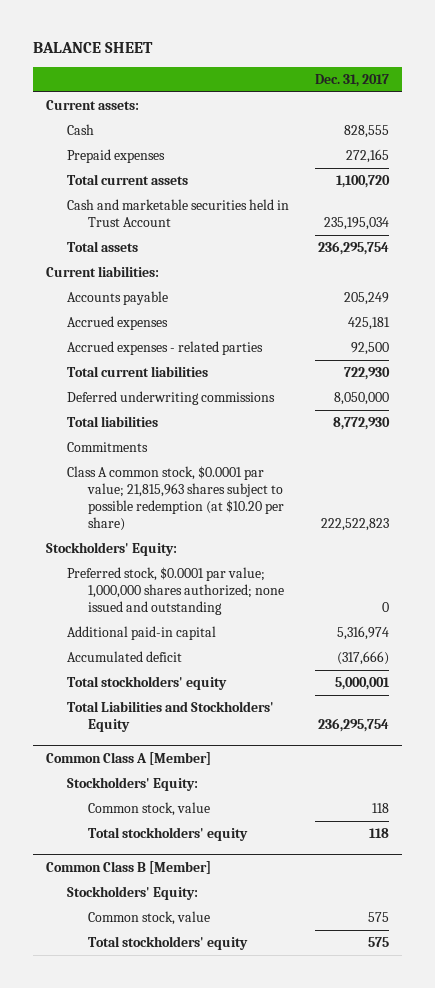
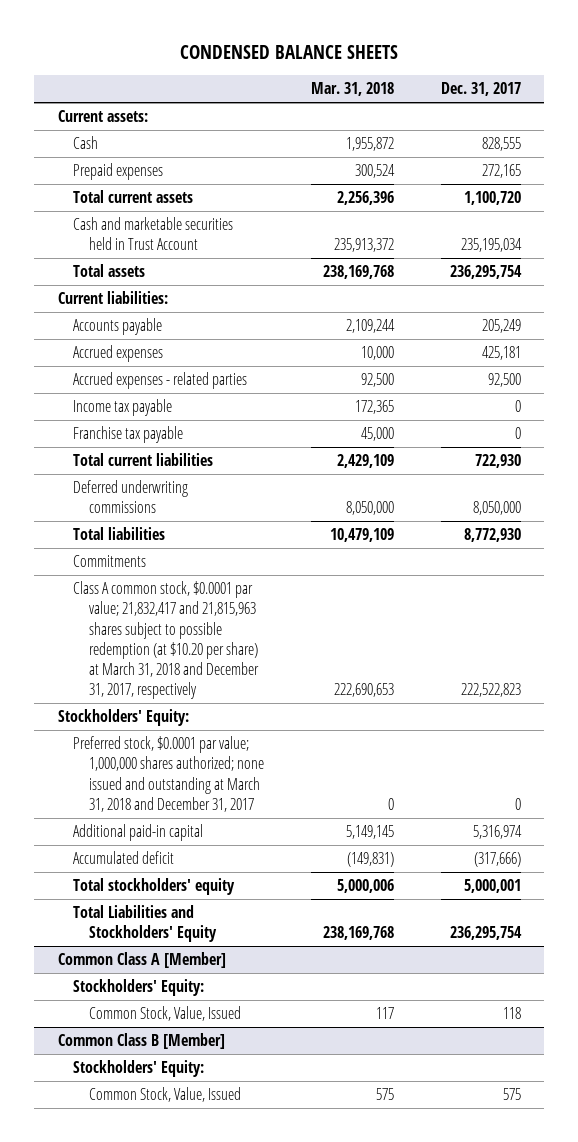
[32,42,153,54] BALANCE SHEET -> [180,45,399,60] CONDENSED BALANCE SHEETS
none -> [310,82,394,97] Mar. 31, 2018
none -> [73,399,173,417] Income tax payable
none -> [73,426,184,444] Franchise tax payable
[66,466,284,532] Class A common stock, $0.0001 par value; 21,815,963 shares subject to possible redemption (at $10.20 per share) -> [73,581,259,700] Class A common stock, $0.0001 par value; 21,832,417 and 21,815,963 shares subject to possible redemption (at $10.20 per share) at March 31, 2018 and December 31, 2017, respectively
[66,567,284,616] Preferred stock, $0.0001 par value; 1,000,000 shares authorized; none issued and outstanding -> [73,736,264,812] Preferred stock, $0.0001 par value; 1,000,000 shares authorized; none issued and outstanding at March 31, 2018 and December 31, 2017
[87,827,248,842] Total stockholders' equity -> none
[87,802,210,817] Common stock, value -> [88,1006,241,1022] Common Stock, Value, Issued
[87,936,248,951] Total stockholders' equity -> none
[87,911,210,926] Common stock, value -> [88,1087,241,1103] Common Stock, Value, Issued

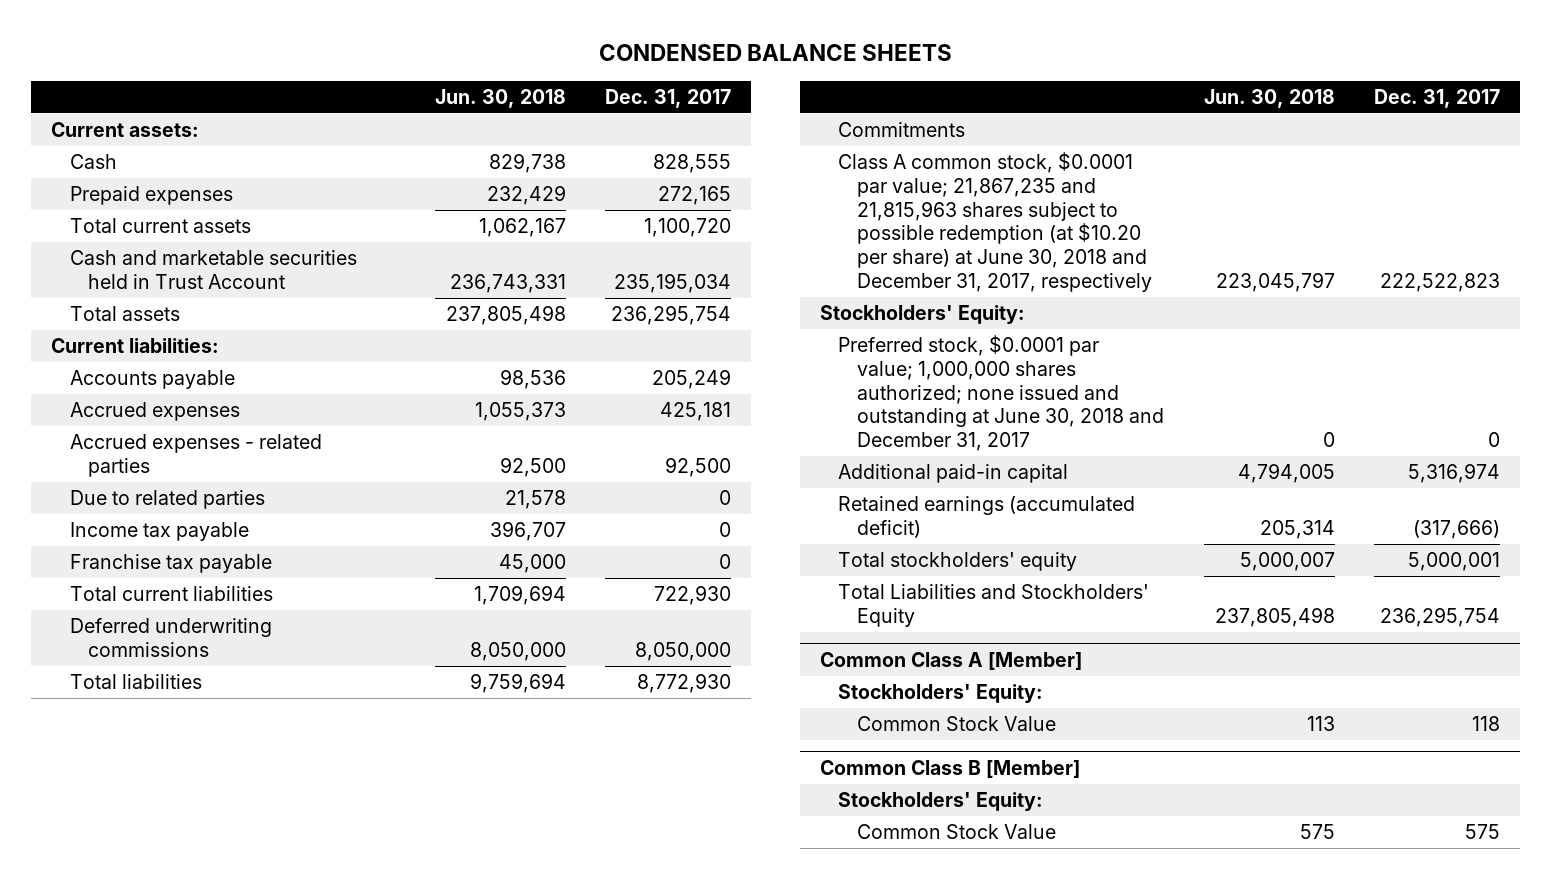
[310,82,394,97] Mar. 31, 2018 -> none
none -> [434,88,566,108] Jun. 30, 2018
none -> [69,489,265,509] Due to related parties
[73,581,259,700] Class A common stock, $0.0001 par value; 21,832,417 and 21,815,963 shares subject to possible redemption (at $10.20 per share) at March 31, 2018 and December 31, 2017, respectively -> [838,151,1153,293] Class A common stock, $0.0001 par value; 21,867,235 and 21,815,963 shares subject to possible redemption (at $10.20 per share) at June 30, 2018 and December 31, 2017, respectively
[73,736,264,812] Preferred stock, $0.0001 par value; 1,000,000 shares authorized; none issued and outstanding at March 31, 2018 and December 31, 2017 -> [838,334,1165,452] Preferred stock, $0.0001 par value; 1,000,000 shares authorized; none issued and outstanding at June 30, 2018 and December 31, 2017
[73,851,175,865] Accumulated deficit -> [838,495,1136,538] Retained earnings (accumulated deficit)
[88,1006,241,1022] Common Stock, Value, Issued -> [857,715,1057,731] Common Stock Value
[88,1087,241,1103] Common Stock, Value, Issued -> [857,823,1057,839] Common Stock Value

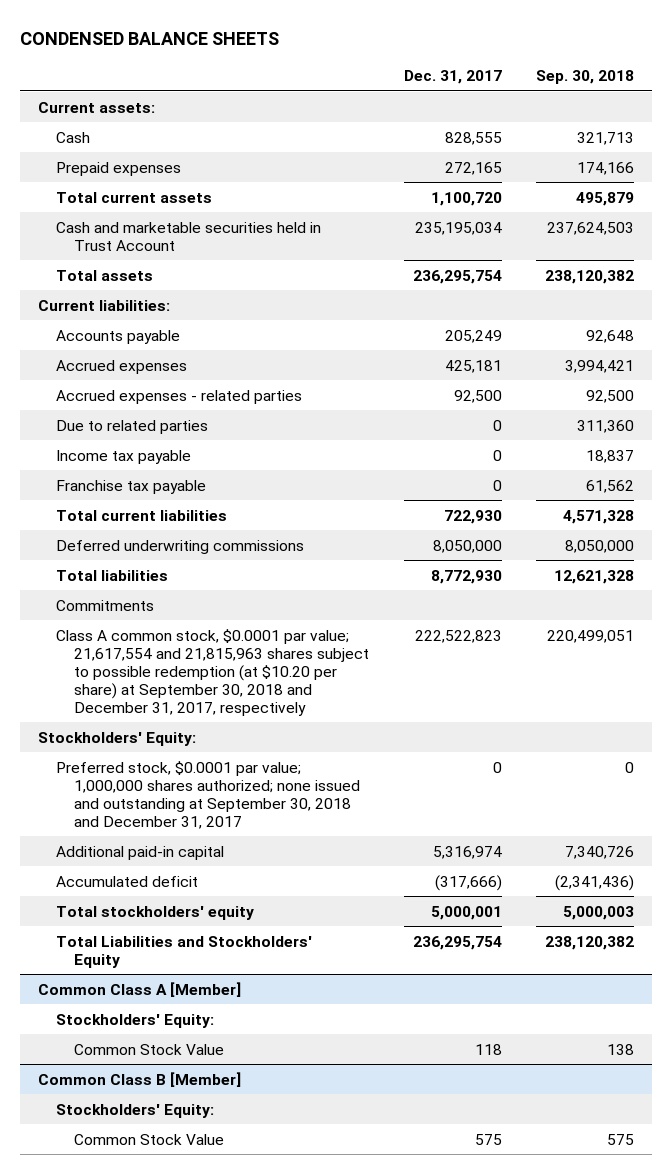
[434,88,566,108] Jun. 30, 2018 -> none
none -> [536,70,635,85] Sep. 30, 2018
[838,151,1153,293] Class A common stock, $0.0001 par value; 21,867,235 and 21,815,963 shares subject to possible redemption (at $10.20 per share) at June 30, 2018 and December 31, 2017, respectively -> [55,628,369,716] Class A common stock, $0.0001 par value; 21,617,554 and 21,815,963 shares subject to possible redemption (at $10.20 per share) at September 30, 2018 and December 31, 2017, respectively
[838,334,1165,452] Preferred stock, $0.0001 par value; 1,000,000 shares authorized; none issued and outstanding at June 30, 2018 and December 31, 2017 -> [55,760,360,829] Preferred stock, $0.0001 par value; 1,000,000 shares authorized; none issued and outstanding at September 30, 2018 and December 31, 2017
[838,495,1136,538] Retained earnings (accumulated deficit) -> [55,875,198,887] Accumulated deficit

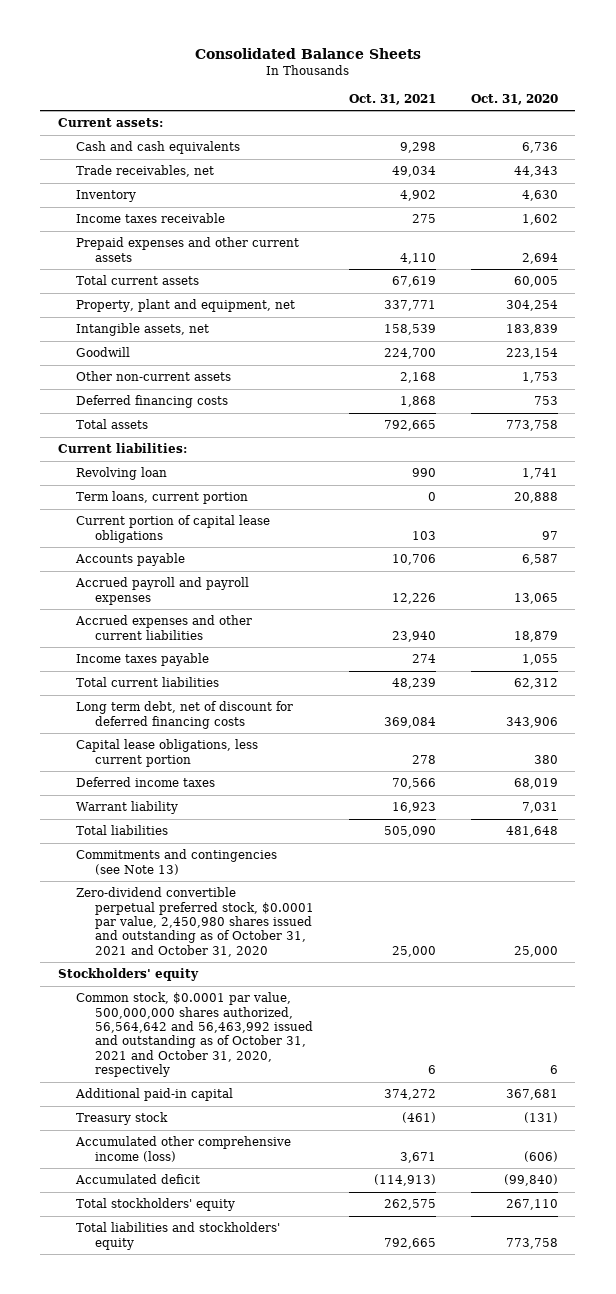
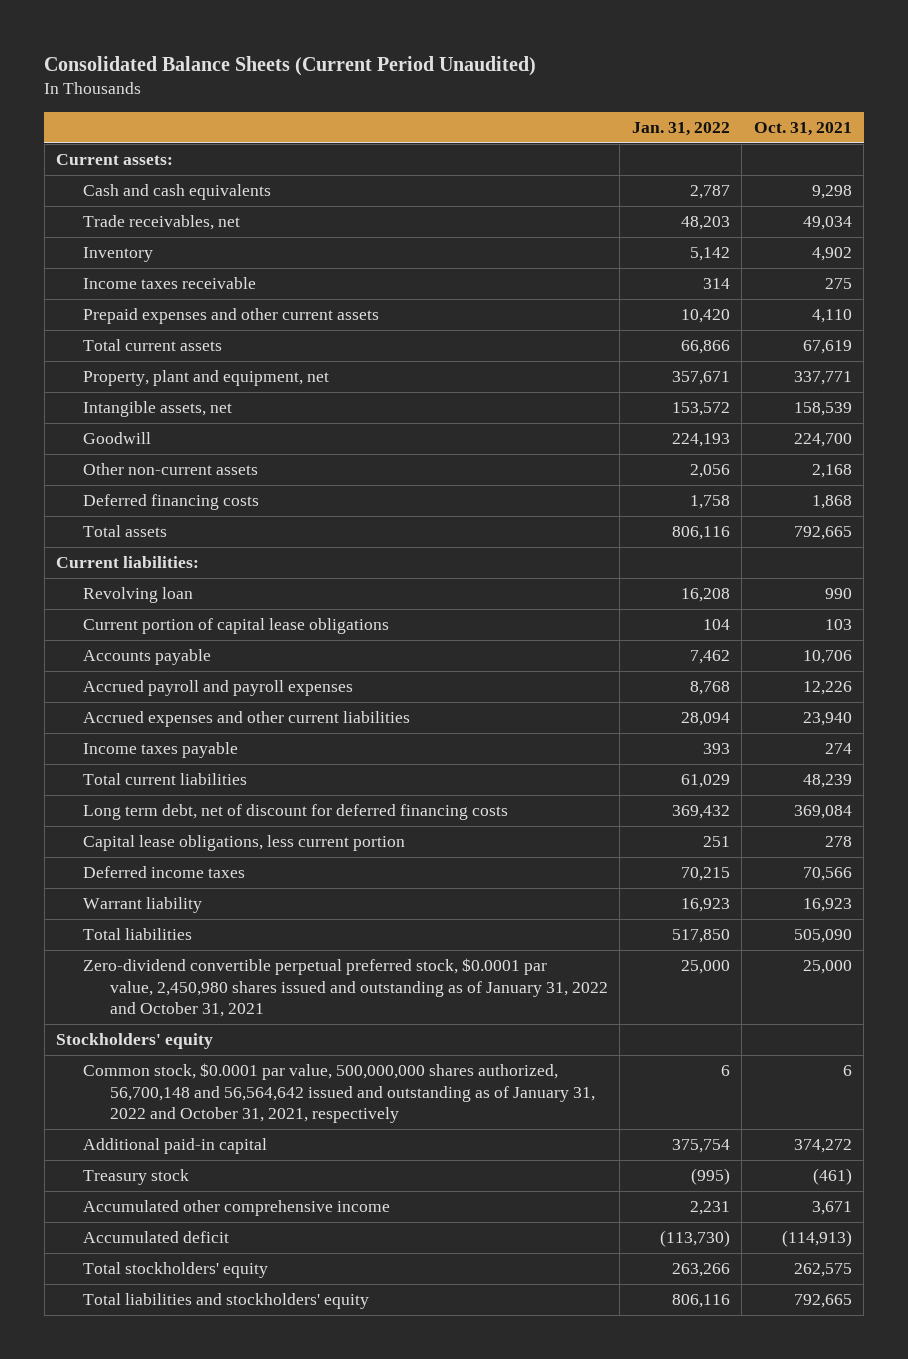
[194,47,421,59] Consolidated Balance Sheets -> [44,55,537,76] Consolidated Balance Sheets (Current Period Unaudited)
[470,93,558,105] Oct. 31, 2020 -> none
none -> [631,121,730,136] Jan. 31, 2022
[76,491,249,505] Term loans, current portion -> none
[76,849,278,875] Commitments and contingencies (see Note 13) -> none
[76,887,314,957] Zero-dividend convertible perpetual preferred stock, $0.0001 par value, 2,450,980 shares issued and outstanding as of October 31, 2021 and October 31, 2020 -> [82,958,608,1018] Zero-dividend convertible perpetual preferred stock, $0.0001 par value, 2,450,980 shares issued and outstanding as of January 31, 2022 and October 31, 2021
[76,992,313,1078] Common stock, $0.0001 par value, 500,000,000 shares authorized, 56,564,642 and 56,463,992 issued and outstanding as of October 31, 2021 and October 31, 2020, respectively -> [82,1063,595,1124] Common stock, $0.0001 par value, 500,000,000 shares authorized, 56,700,148 and 56,564,642 issued and outstanding as of January 31, 2022 and October 31, 2021, respectively
[75,1136,292,1162] Accumulated other comprehensive income (loss) -> [82,1200,390,1217] Accumulated other comprehensive income

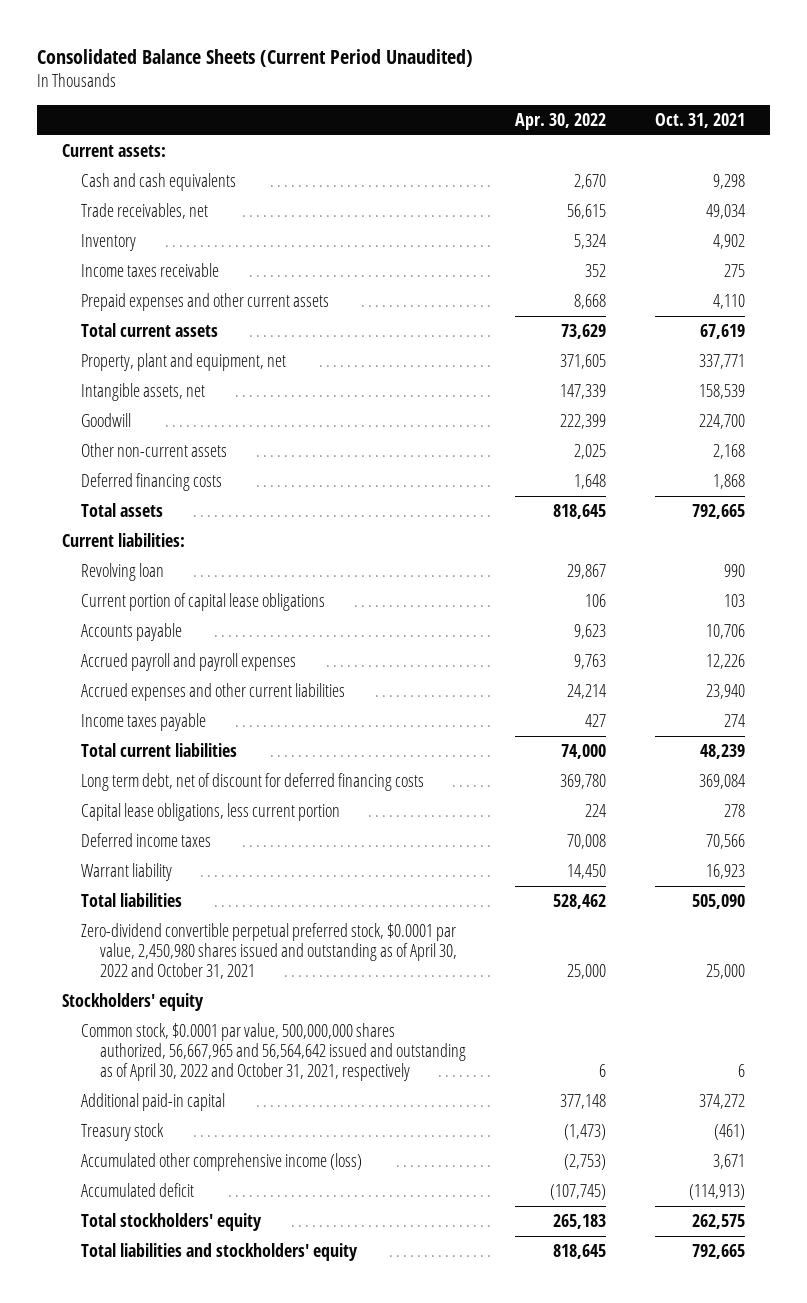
[631,121,730,136] Jan. 31, 2022 -> none
none -> [515,113,607,131] Apr. 30, 2022
[82,958,608,1018] Zero-dividend convertible perpetual preferred stock, $0.0001 par value, 2,450,980 shares issued and outstanding as of January 31, 2022 and October 31, 2021 -> [80,923,458,980] Zero-dividend convertible perpetual preferred stock, $0.0001 par value, 2,450,980 shares issued and outstanding as of April 30, 2022 and October 31, 2021
[82,1063,595,1124] Common stock, $0.0001 par value, 500,000,000 shares authorized, 56,700,148 and 56,564,642 issued and outstanding as of January 31, 2022 and October 31, 2021, respectively -> [80,1023,467,1082] Common stock, $0.0001 par value, 500,000,000 shares authorized, 56,667,965 and 56,564,642 issued and outstanding as of April 30, 2022 and October 31, 2021, respectively
[82,1200,390,1217] Accumulated other comprehensive income -> [80,1153,362,1172] Accumulated other comprehensive income (loss)

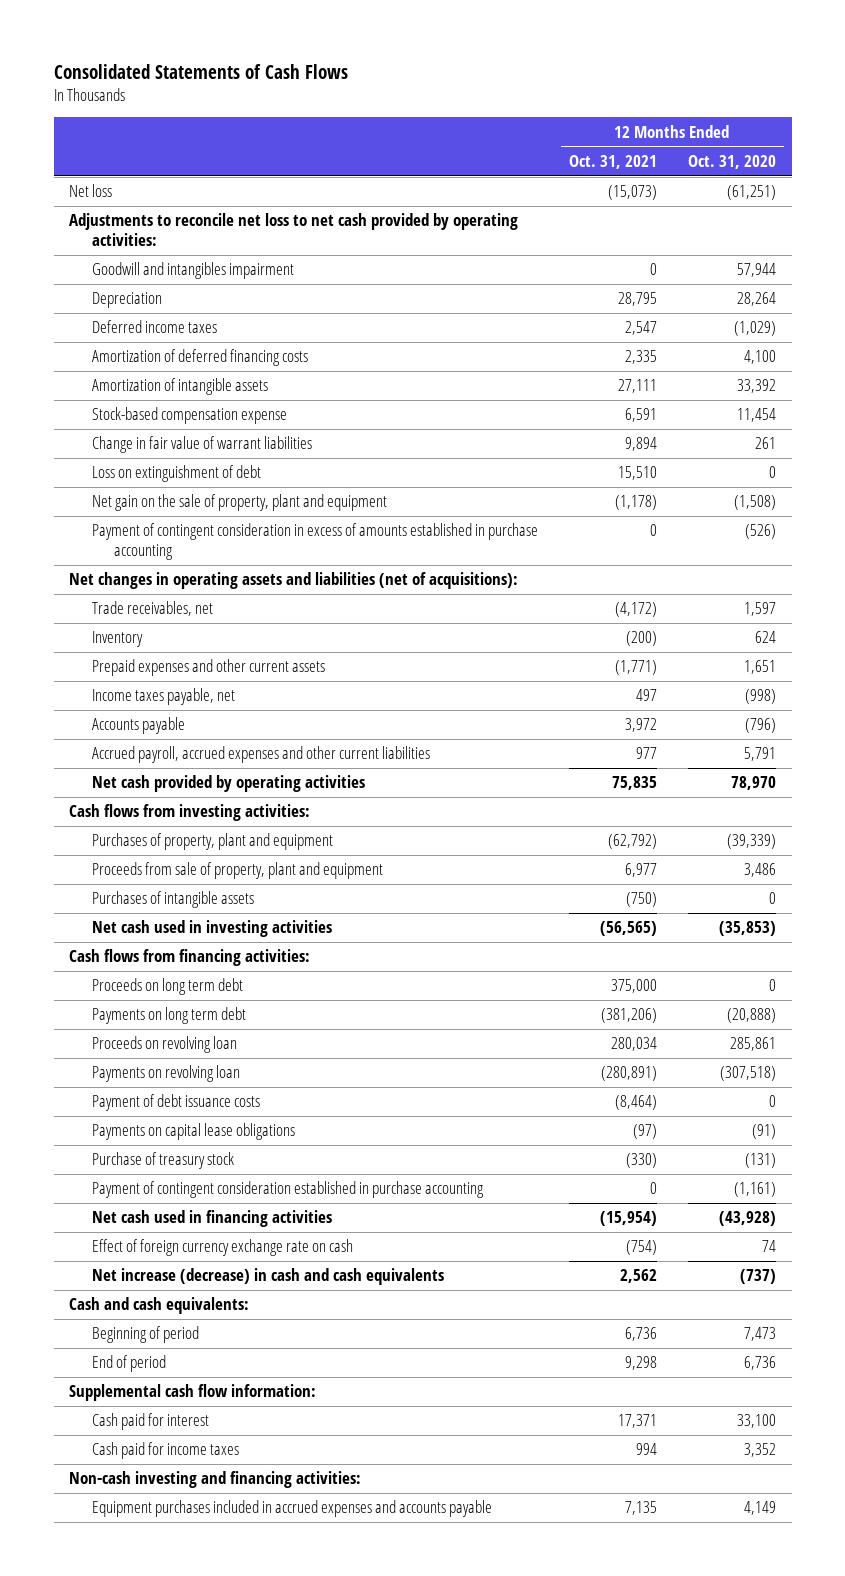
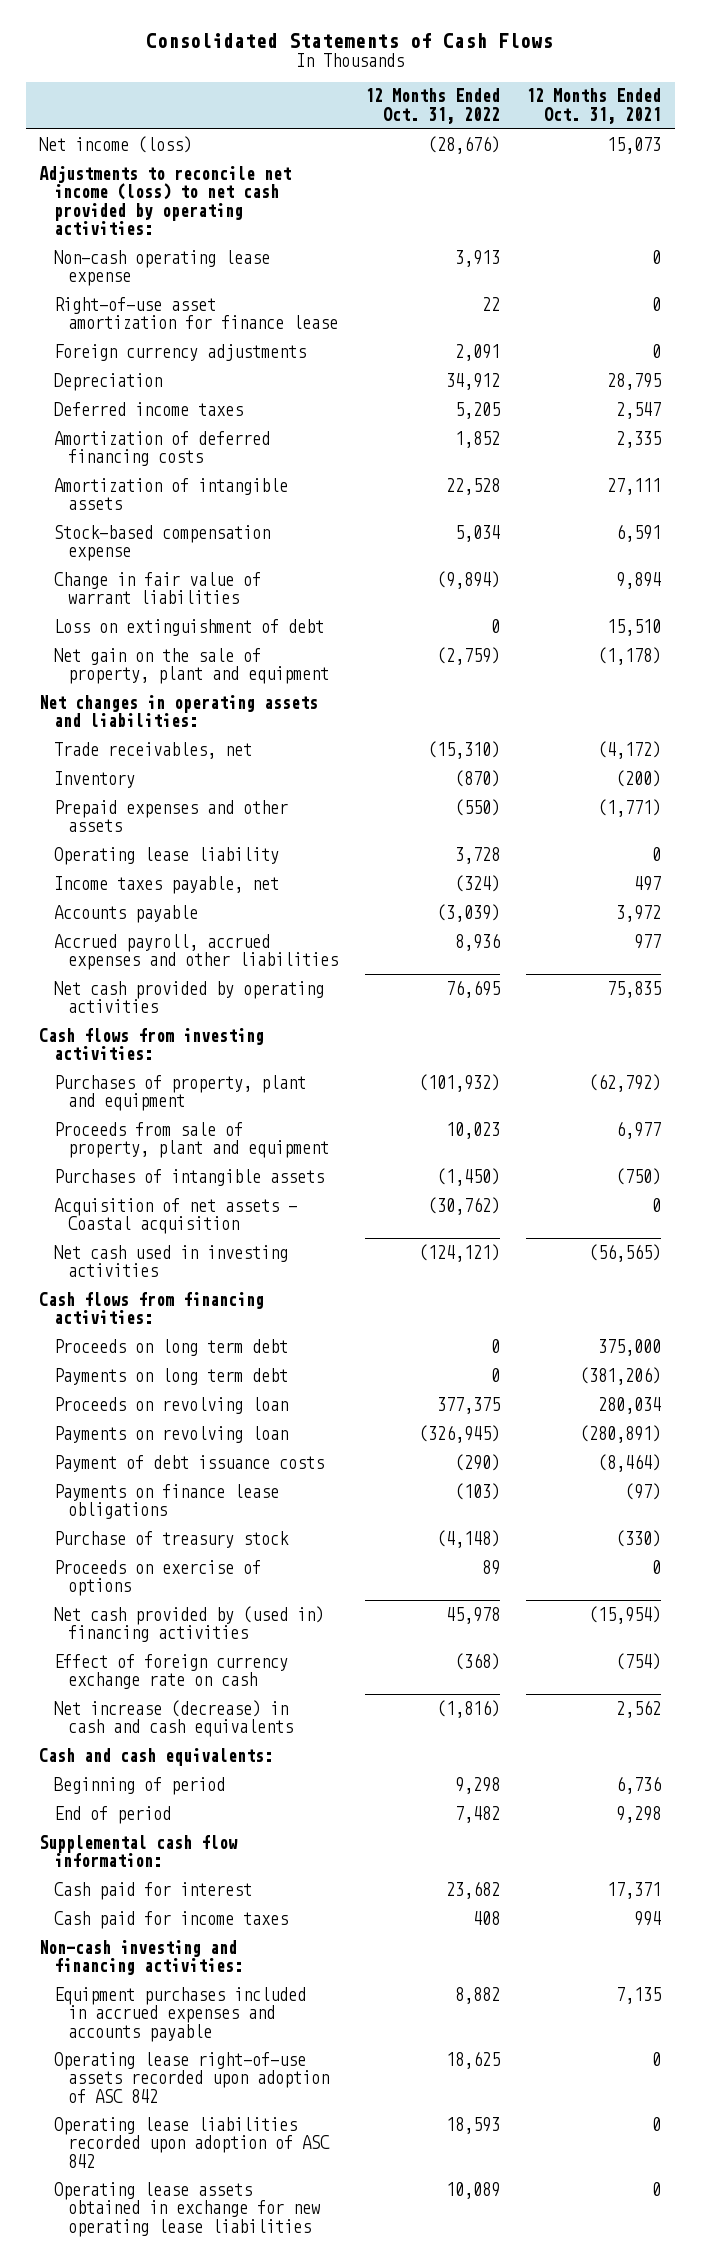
[687,154,776,169] Oct. 31, 2020 -> none
none -> [364,88,500,124] 12 Months Ended Oct. 31, 2022
[91,262,294,280] Goodwill and intangibles impairment -> none
[69,184,113,198] Net loss -> [39,135,193,153] Net income (loss)
[607,185,657,201] (15,073) -> [607,136,662,154] 15,073
[69,213,519,246] Adjustments to reconcile net loss to net cash provided by operating activities: -> [39,165,292,235] Adjustments to reconcile net income (loss) to net cash provided by operating activities:
none -> [53,249,270,287] Non-cash operating lease expense
none -> [53,296,339,330] Right-of-use asset amortization for finance lease
none -> [53,343,306,361] Foreign currency adjustments
[91,523,538,560] Payment of contingent consideration in excess of amounts established in purchase accounting -> none
[69,572,519,590] Net changes in operating assets and liabilities (net of acquisitions): -> [39,694,319,728] Net changes in operating assets and liabilities:
[91,659,325,677] Prepaid expenses and other current assets -> [53,799,288,833] Prepaid expenses and other assets
none -> [53,846,279,865] Operating lease liability
[91,746,430,764] Accrued payroll, accrued expenses and other current liabilities -> [53,933,339,971] Accrued payroll, accrued expenses and other liabilities
none -> [53,1197,297,1235] Acquisition of net assets - Coastal acquisition
[91,1123,295,1141] Payments on capital lease obligations -> [53,1483,279,1520] Payments on finance lease obligations
[91,1181,484,1199] Payment of contingent consideration established in purchase accounting -> none
none -> [53,1559,261,1597] Proceeds on exercise of options
[91,1210,332,1228] Net cash used in financing activities -> [53,1605,324,1643] Net cash provided by (used in) financing activities
none -> [53,2051,330,2103] Operating lease right-of-use assets recorded upon adoption of ASC 842
none -> [53,2116,331,2168] Operating lease liabilities recorded upon adoption of ASC 842
none -> [53,2181,321,2237] Operating lease assets obtained in exchange for new operating lease liabilities

